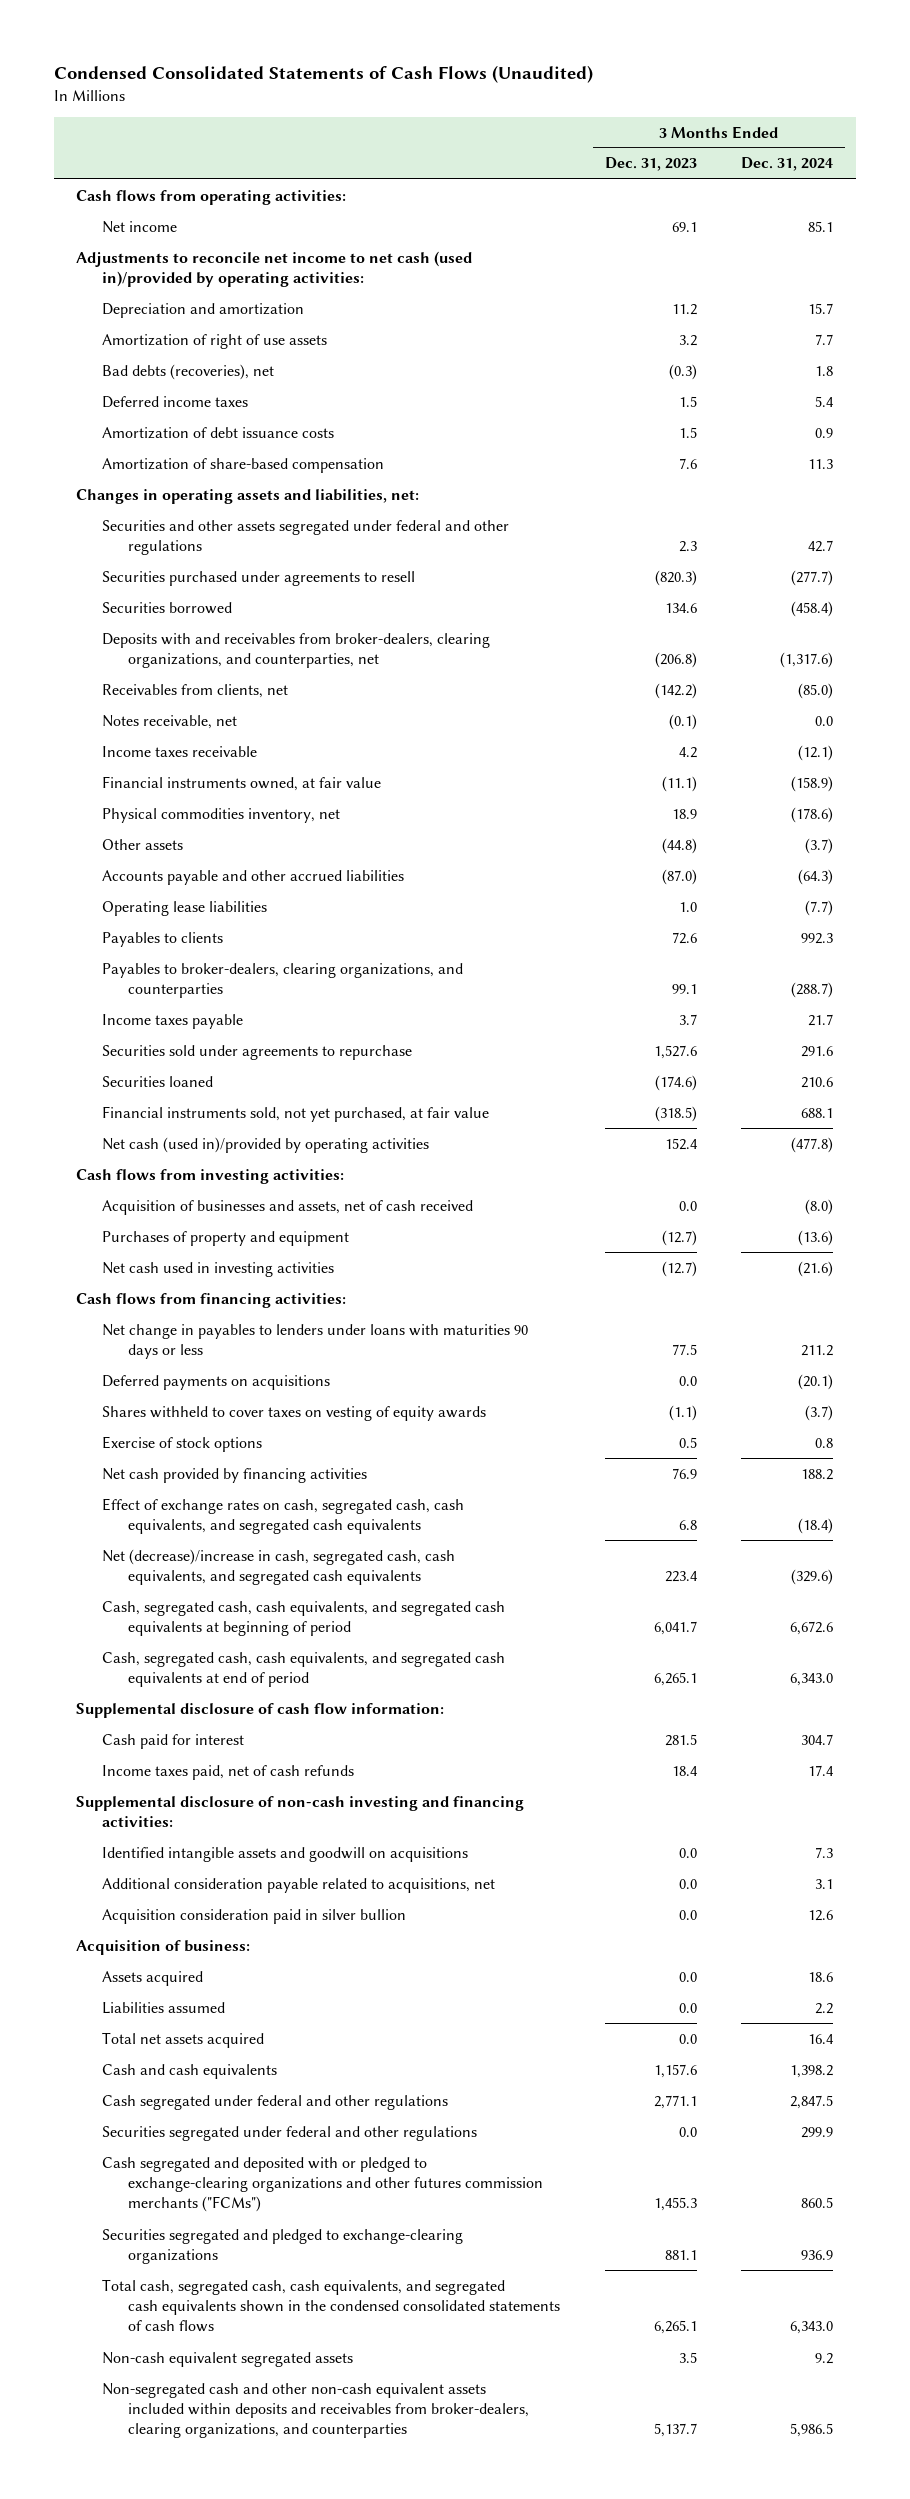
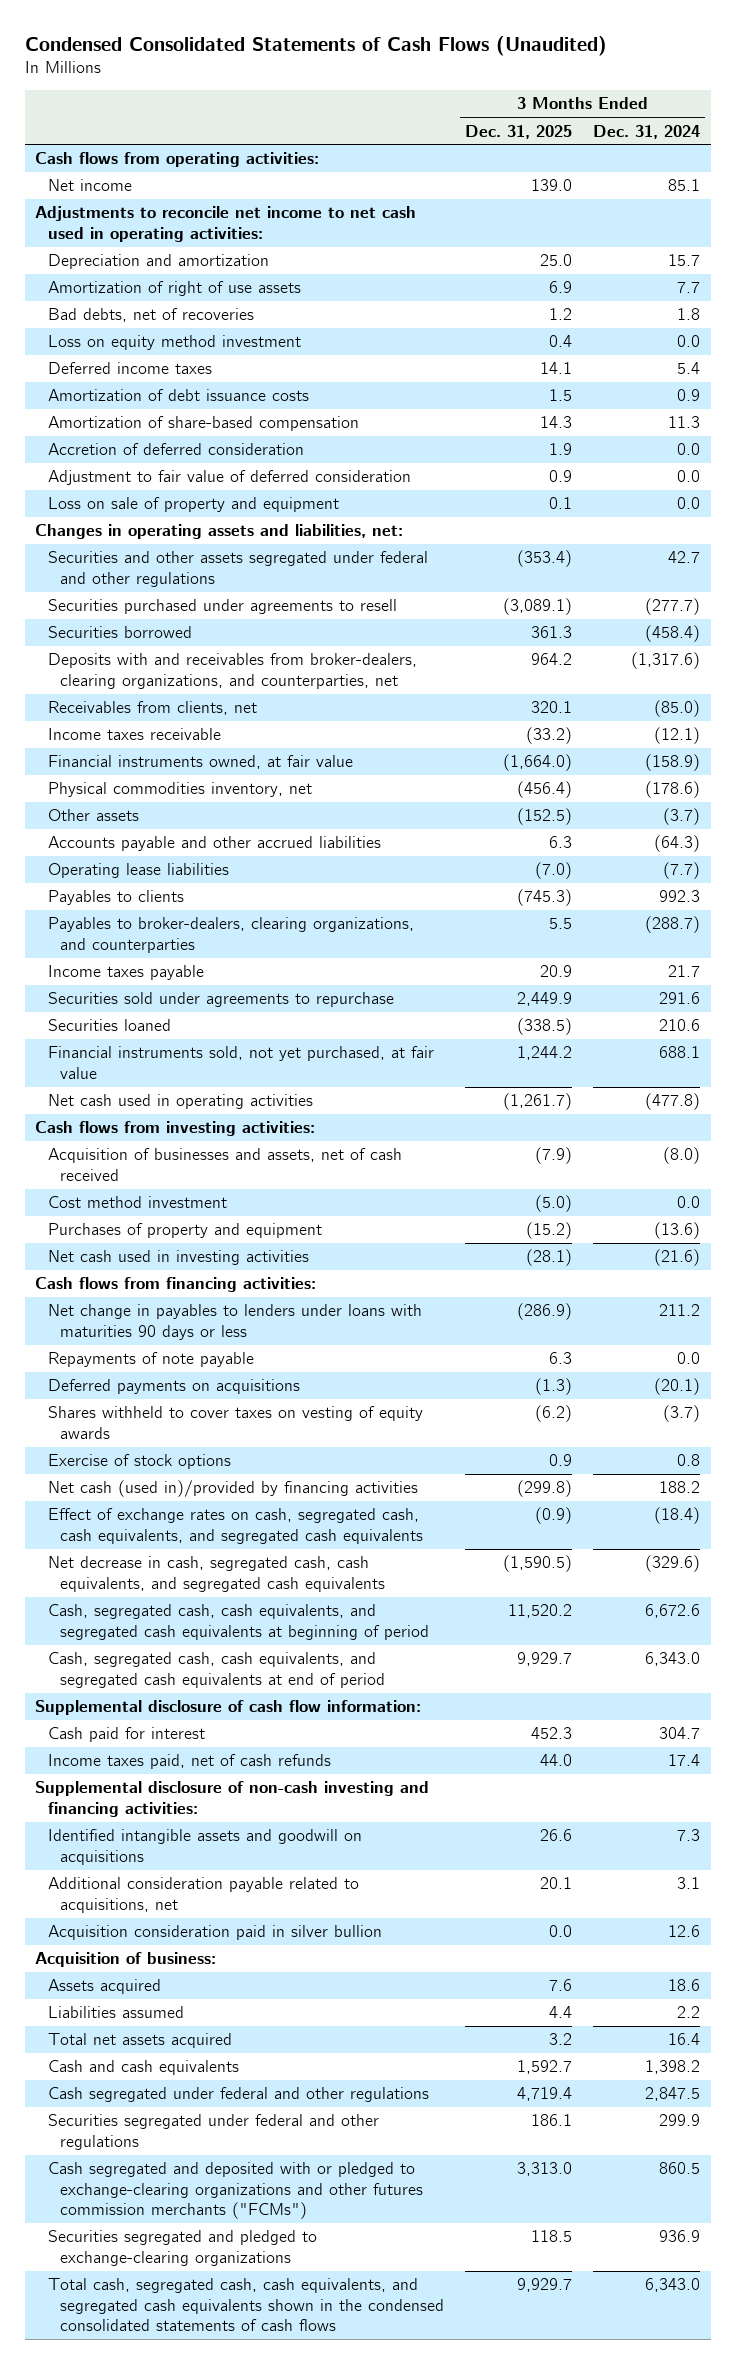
[604,157,697,172] Dec. 31, 2023 -> none
none -> [465,124,573,139] Dec. 31, 2025
[76,250,473,288] Adjustments to reconcile net income to net cash (used in)/provided by operating activities: -> [34,206,416,242] Adjustments to reconcile net income to net cash used in operating activities:
[102,363,275,380] Bad debts (recoveries), net -> [47,308,254,323] Bad debts, net of recoveries
none -> [47,335,301,351] Loss on equity method investment
none -> [47,443,304,456] Accretion of deferred consideration
none -> [47,470,411,486] Adjustment to fair value of deferred consideration
none -> [47,497,339,513] Loss on sale of property and equipment
[102,714,238,729] Notes receivable, net -> none
[102,1136,430,1153] Net cash (used in)/provided by operating activities -> [47,1094,313,1110] Net cash used in operating activities
none -> [47,1196,227,1209] Cost method investment
none -> [47,1352,254,1368] Repayments of note payable
[102,1467,368,1483] Net cash provided by financing activities -> [47,1480,418,1498] Net cash (used in)/provided by financing activities
[102,1548,456,1586] Net (decrease)/increase in cash, segregated cash, cash equivalents, and segregated cash equivalents -> [47,1556,386,1592] Net decrease in cash, segregated cash, cash equivalents, and segregated cash equivalents
[102,2351,354,2367] Non-cash equivalent segregated assets -> none
[102,2382,529,2439] Non-segregated cash and other non-cash equivalent assets included within deposits and receivables from broker-dealers, clearing organizations, and counterparties -> none

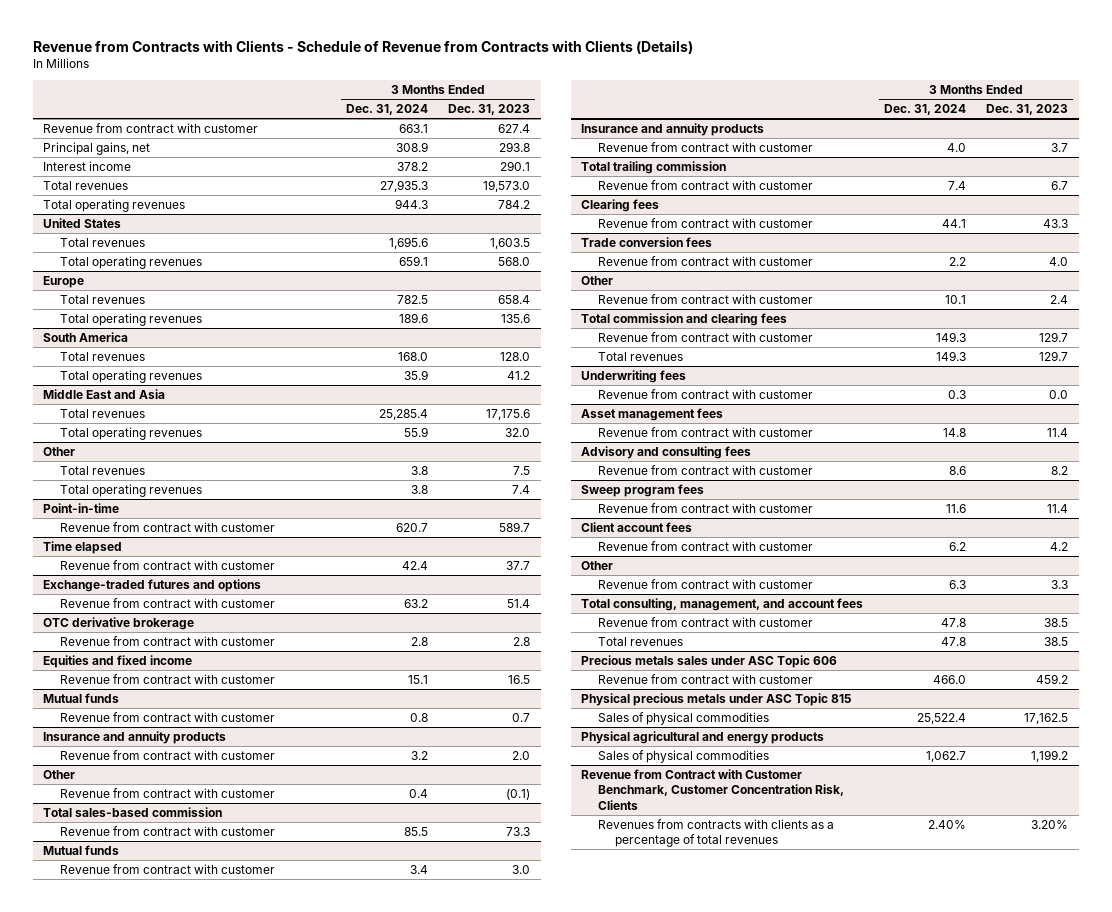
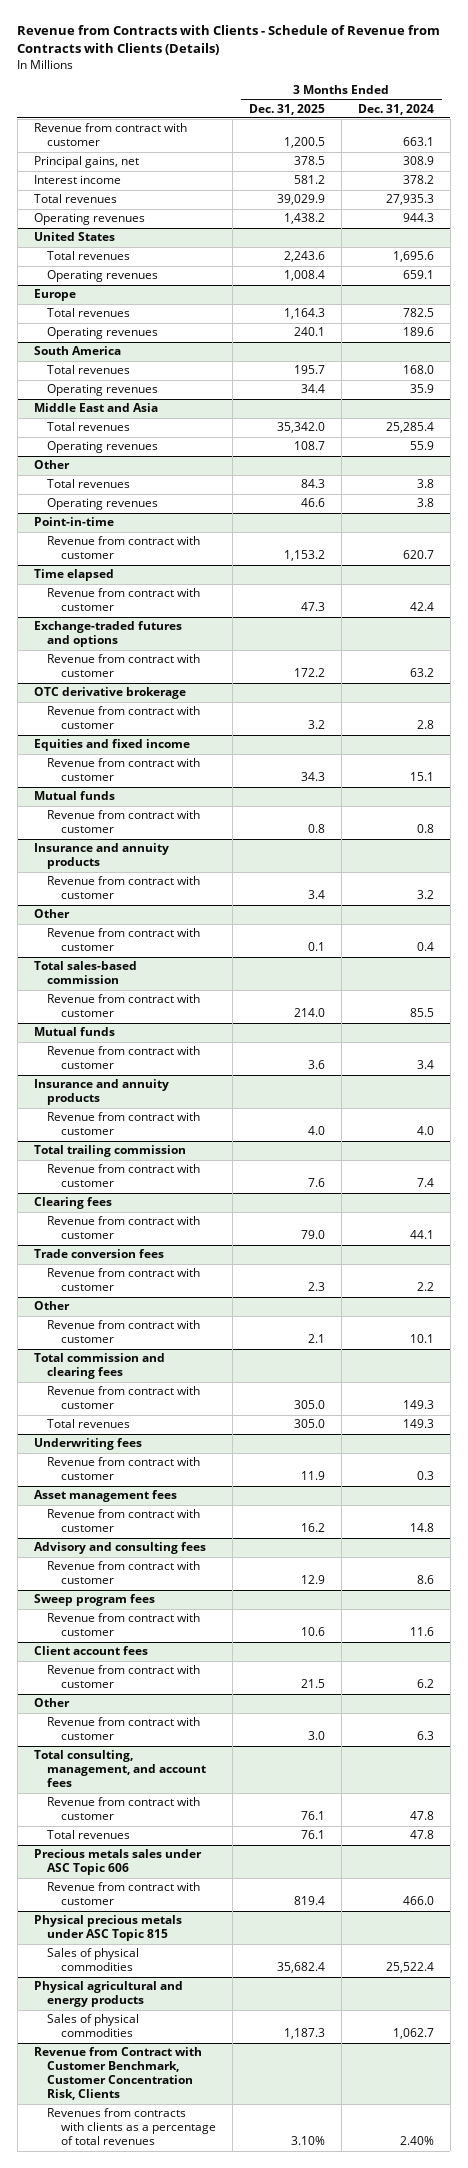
[448,103,531,115] Dec. 31, 2023 -> none
none -> [248,103,325,115] Dec. 31, 2025
[43,198,186,212] Total operating revenues -> [33,213,145,226] Operating revenues
[60,255,203,269] Total operating revenues -> [47,270,159,283] Operating revenues
[60,312,203,326] Total operating revenues -> [47,327,159,340] Operating revenues
[60,369,203,383] Total operating revenues -> [47,384,159,397] Operating revenues
[60,426,203,440] Total operating revenues -> [47,441,159,454] Operating revenues
[60,483,203,497] Total operating revenues -> [47,498,159,511] Operating revenues

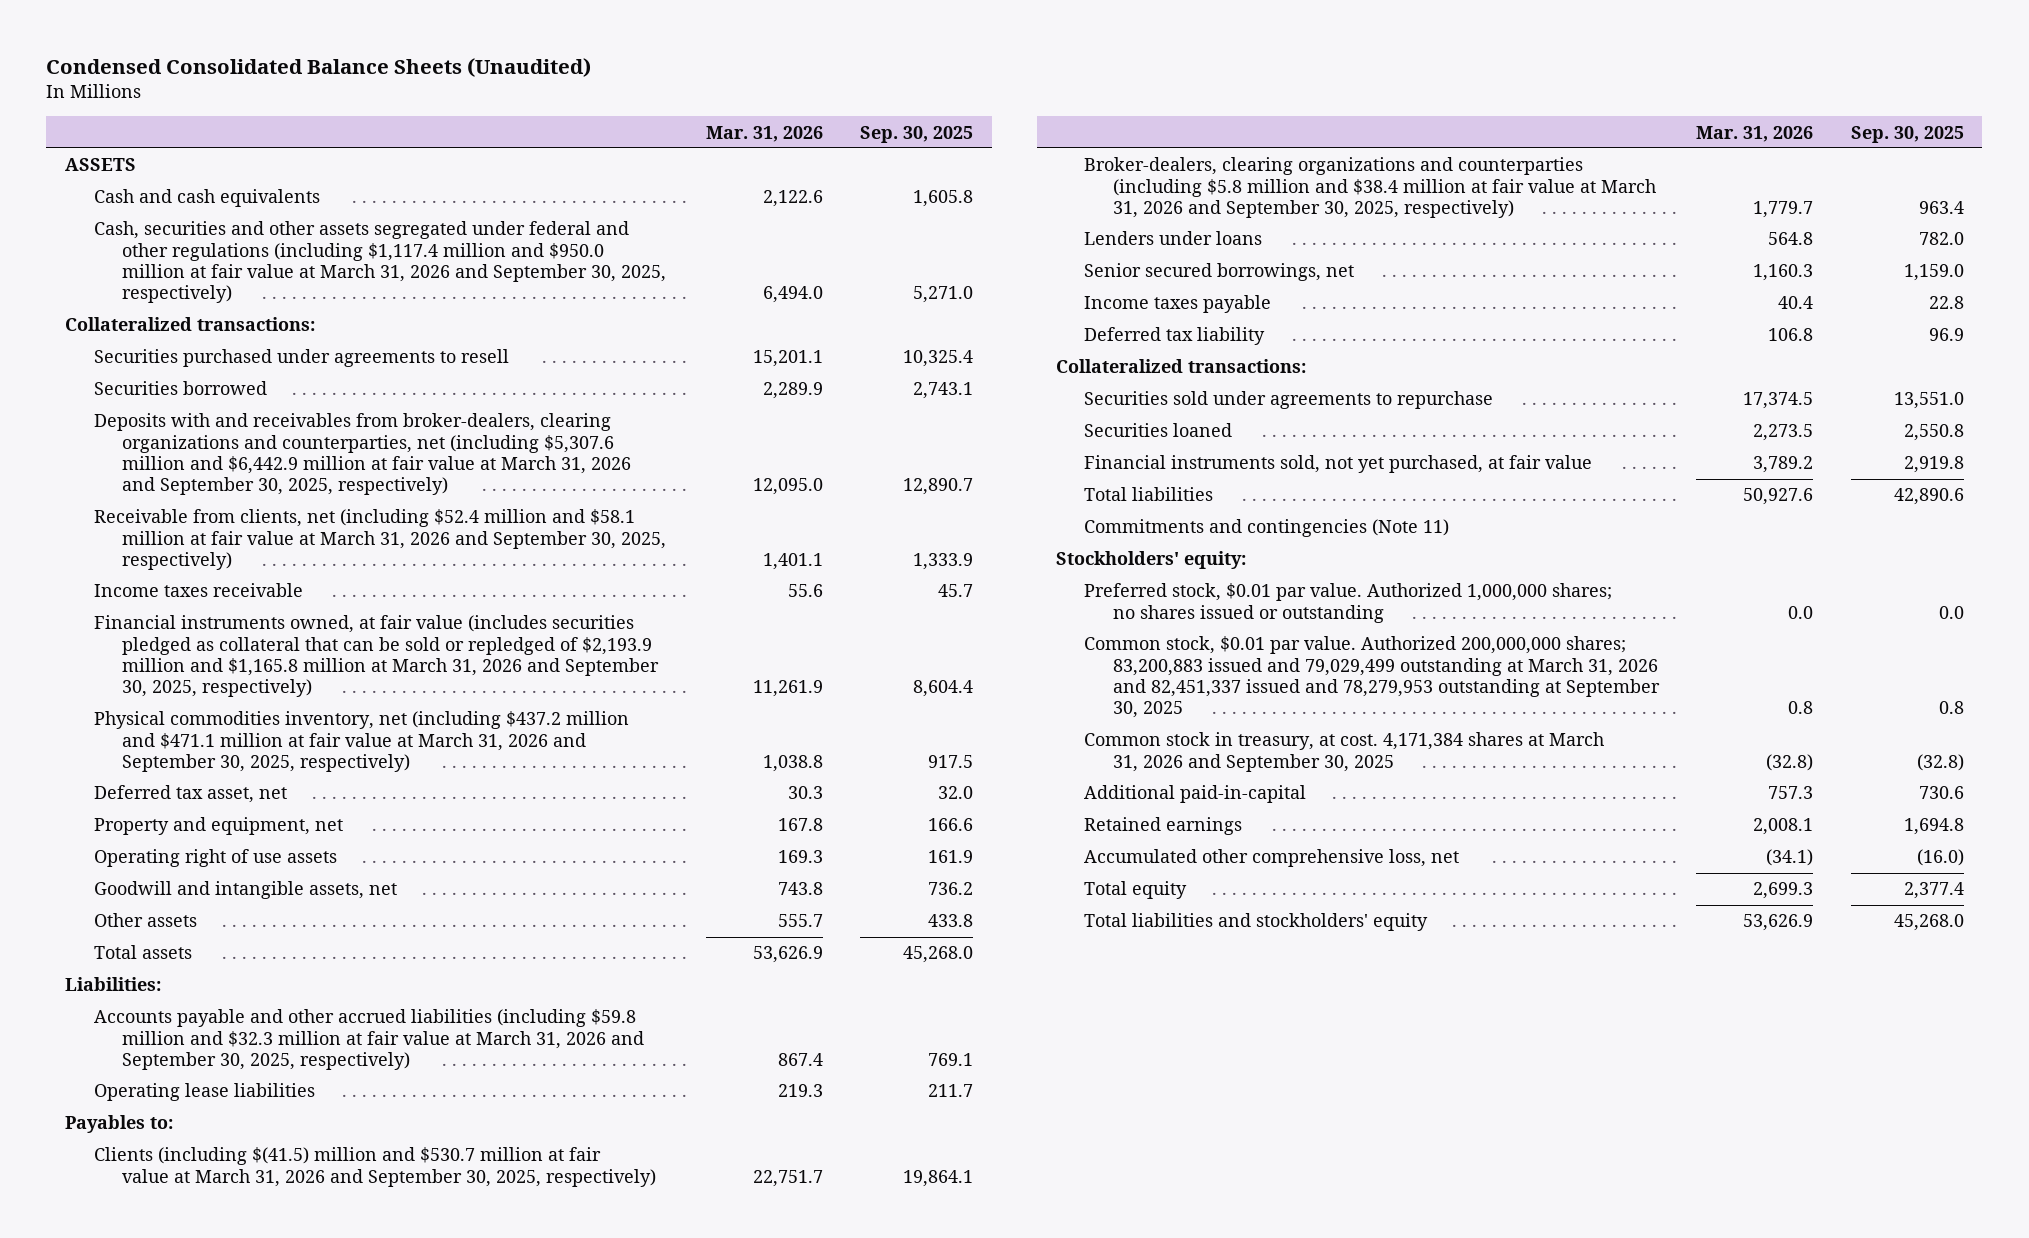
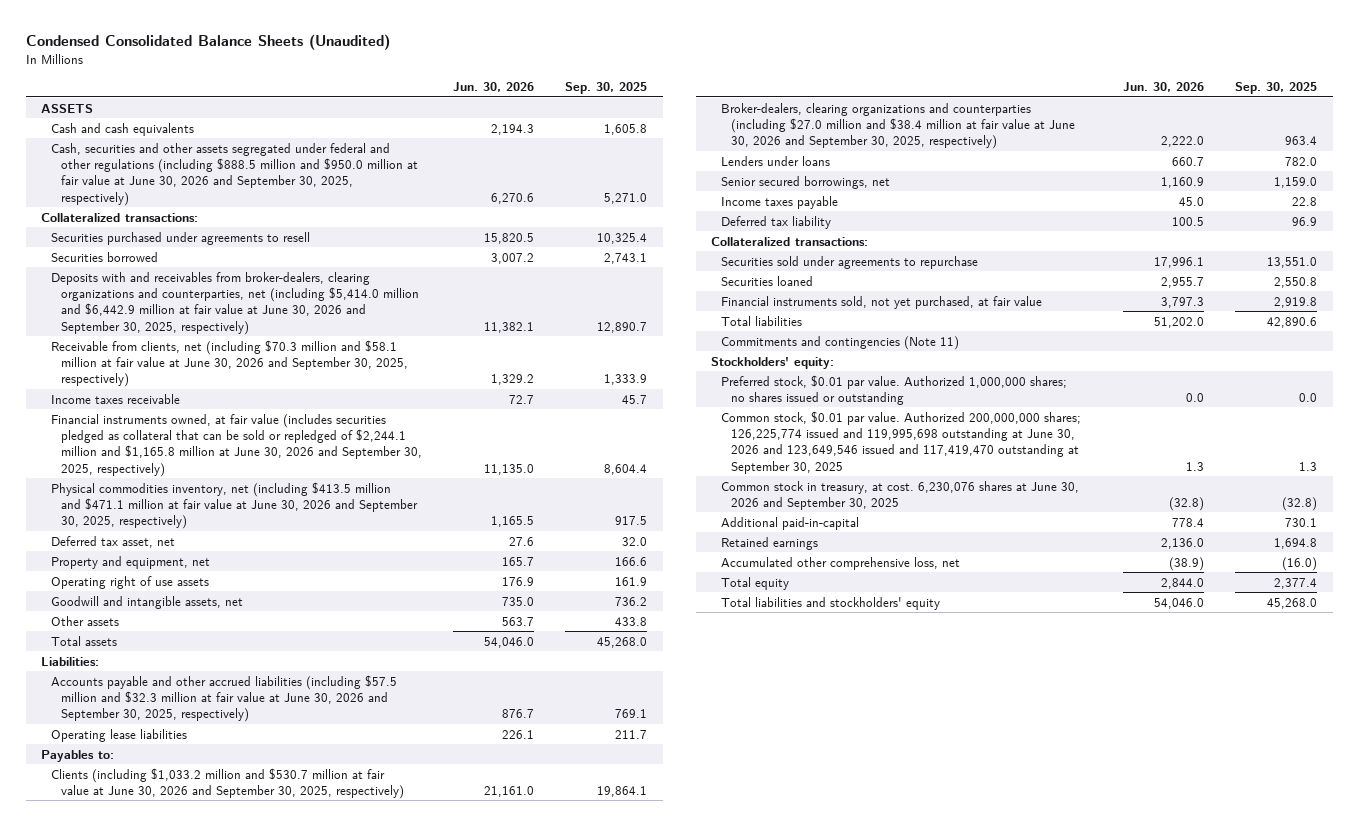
[705,125,823,142] Mar. 31, 2026 -> none
none -> [453,82,535,93] Jun. 30, 2026
[93,221,667,304] Cash, securities and other assets segregated under federal and other regulations (including $1,117.4 million and $950.0 million at fair value at March 31, 2026 and September 30, 2025, respectively) -> [51,142,419,206] Cash, securities and other assets segregated under federal and other regulations (including $888.5 million and $950.0 million at fair value at June 30, 2026 and September 30, 2025, respectively)
[93,413,632,496] Deposits with and receivables from broker-dealers, clearing organizations and counterparties, net (including $5,307.6 million and $6,442.9 million at fair value at March 31, 2026 and September 30, 2025, respectively) -> [51,271,420,335] Deposits with and receivables from broker-dealers, clearing organizations and counterparties, net (including $5,414.0 million and $6,442.9 million at fair value at June 30, 2026 and September 30, 2025, respectively)
[93,509,667,570] Receivable from clients, net (including $52.4 million and $58.1 million at fair value at March 31, 2026 and September 30, 2025, respectively) -> [51,339,409,388] Receivable from clients, net (including $70.3 million and $58.1 million at fair value at June 30, 2026 and September 30, 2025, respectively)
[93,615,660,698] Financial instruments owned, at fair value (includes securities pledged as collateral that can be sold or repledged of $2,193.9 million and $1,165.8 million at March 31, 2026 and September 30, 2025, respectively) -> [51,413,423,477] Financial instruments owned, at fair value (includes securities pledged as collateral that can be sold or repledged of $2,244.1 million and $1,165.8 million at June 30, 2026 and September 30, 2025, respectively)
[93,711,629,772] Physical commodities inventory, net (including $437.2 million and $471.1 million at fair value at March 31, 2026 and September 30, 2025, respectively) -> [51,481,419,530] Physical commodities inventory, net (including $413.5 million and $471.1 million at fair value at June 30, 2026 and September 30, 2025, respectively)
[93,1009,645,1070] Accounts payable and other accrued liabilities (including $59.8 million and $32.3 million at fair value at March 31, 2026 and September 30, 2025, respectively) -> [51,674,398,723] Accounts payable and other accrued liabilities (including $57.5 million and $32.3 million at fair value at June 30, 2026 and September 30, 2025, respectively)
[93,1147,657,1187] Clients (including $(41.5) million and $530.7 million at fair value at March 31, 2026 and September 30, 2025, respectively) -> [51,767,405,800] Clients (including $1,033.2 million and $530.7 million at fair value at June 30, 2026 and September 30, 2025, respectively)
[1084,157,1656,218] Broker-dealers, clearing organizations and counterparties (including $5.8 million and $38.4 million at fair value at March 31, 2026 and September 30, 2025, respectively) -> [721,102,1076,150] Broker-dealers, clearing organizations and counterparties (including $27.0 million and $38.4 million at fair value at June 30, 2026 and September 30, 2025, respectively)
[1084,636,1660,719] Common stock, $0.01 par value. Authorized 200,000,000 shares; 83,200,883 issued and 79,029,499 outstanding at March 31, 2026 and 82,451,337 issued and 78,279,953 outstanding at September 30, 2025 -> [721,410,1082,474] Common stock, $0.01 par value. Authorized 200,000,000 shares; 126,225,774 issued and 119,995,698 outstanding at June 30, 2026 and 123,649,546 issued and 117,419,470 outstanding at September 30, 2025
[1938,701,1964,715] 0.8 -> [1299,461,1318,471] 1.3
[1084,732,1605,772] Common stock in treasury, at cost. 4,171,384 shares at March 31, 2026 and September 30, 2025 -> [721,480,1080,511] Common stock in treasury, at cost. 6,230,076 shares at June 30, 2026 and September 30, 2025
[1918,786,1964,800] 730.6 -> [1285,517,1318,527] 730.1

